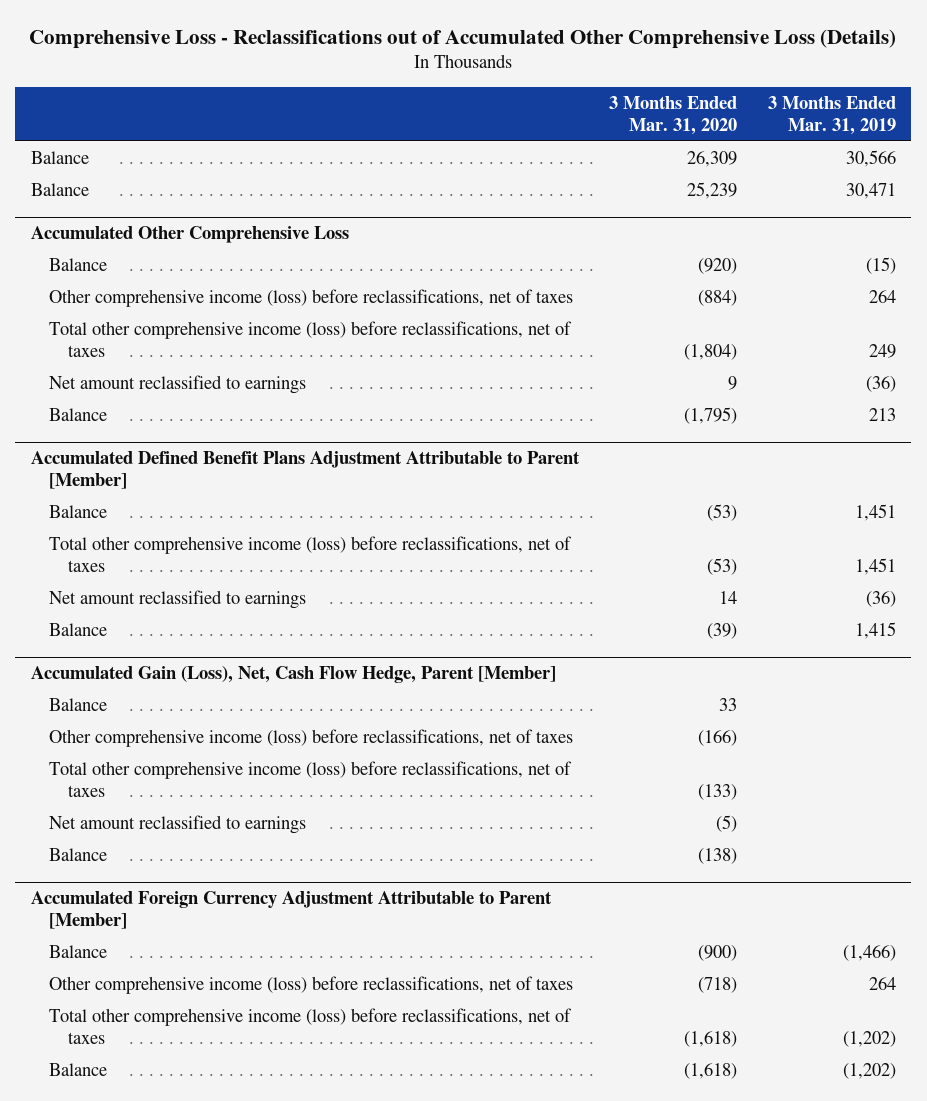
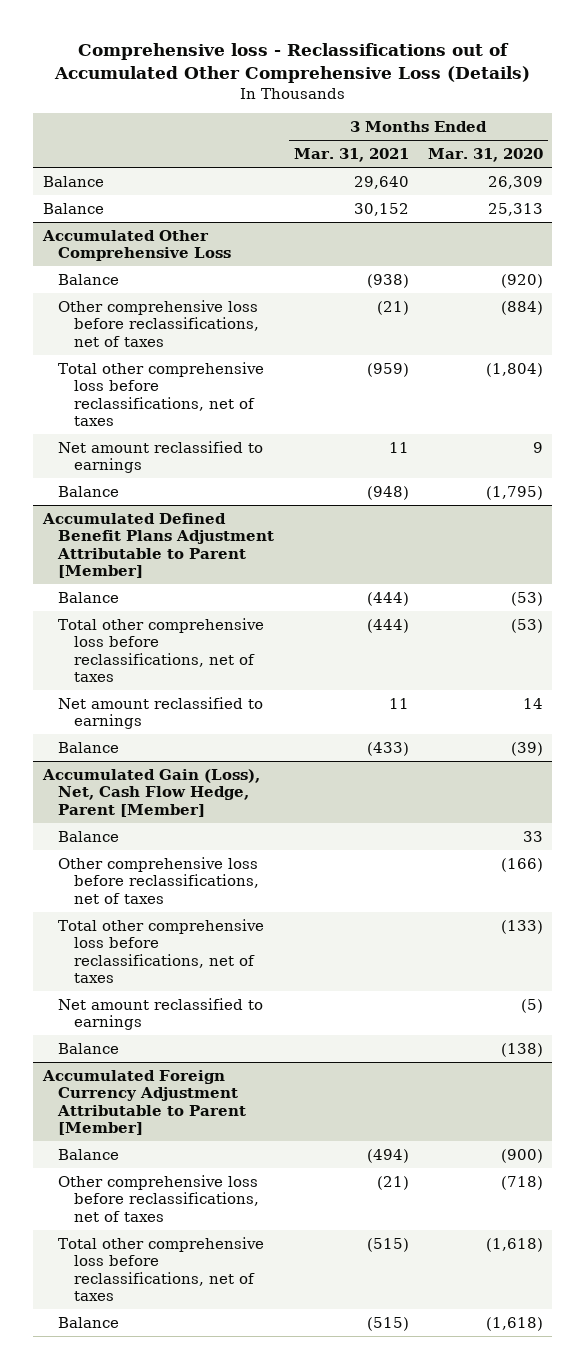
[29,28,897,49] Comprehensive Loss - Reclassifications out of Accumulated Other Comprehensive Loss (Details) -> [53,42,530,83] Comprehensive loss - Reclassifications out of Accumulated Other Comprehensive Loss (Details)
[767,95,896,135] 3 Months Ended Mar. 31, 2019 -> none
none -> [293,148,409,163] Mar. 31, 2021
[687,181,738,199] 25,239 -> [487,202,543,216] 25,313
[49,288,574,307] Other comprehensive income (loss) before reclassifications, net of taxes -> [58,299,260,347] Other comprehensive loss before reclassifications, net of taxes
[49,320,573,358] Total other comprehensive income (loss) before reclassifications, net of taxes -> [58,361,265,427] Total other comprehensive loss before reclassifications, net of taxes
[49,535,573,573] Total other comprehensive income (loss) before reclassifications, net of taxes -> [58,617,265,683] Total other comprehensive loss before reclassifications, net of taxes
[49,728,574,747] Other comprehensive income (loss) before reclassifications, net of taxes -> [58,856,260,904] Other comprehensive loss before reclassifications, net of taxes
[49,760,573,798] Total other comprehensive income (loss) before reclassifications, net of taxes -> [58,918,265,984] Total other comprehensive loss before reclassifications, net of taxes
[49,975,574,994] Other comprehensive income (loss) before reclassifications, net of taxes -> [58,1174,260,1222] Other comprehensive loss before reclassifications, net of taxes
[49,1007,573,1045] Total other comprehensive income (loss) before reclassifications, net of taxes -> [58,1236,265,1302] Total other comprehensive loss before reclassifications, net of taxes

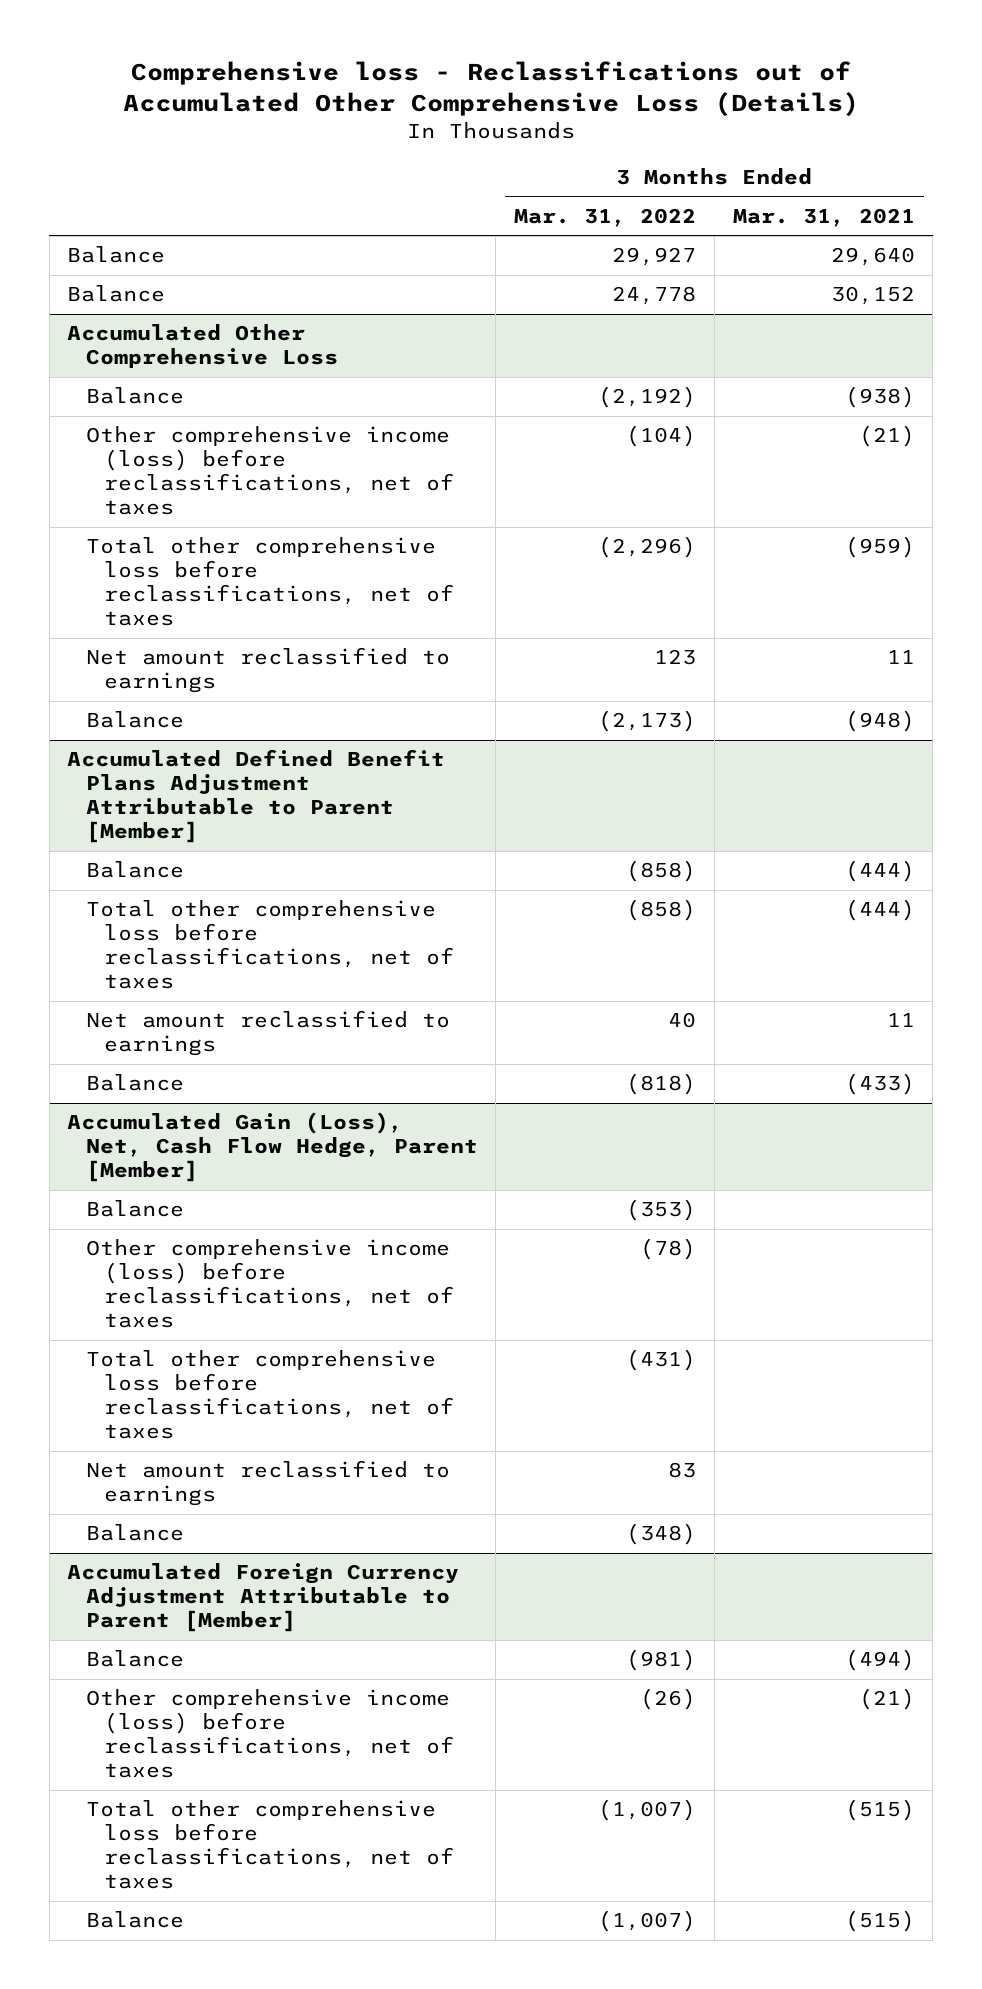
[427,148,543,163] Mar. 31, 2020 -> none
none -> [514,207,697,227] Mar. 31, 2022
[58,299,260,347] Other comprehensive loss before reclassifications, net of taxes -> [85,426,454,516] Other comprehensive income (loss) before reclassifications, net of taxes
[58,856,260,904] Other comprehensive loss before reclassifications, net of taxes -> [85,1239,454,1329] Other comprehensive income (loss) before reclassifications, net of taxes
[58,1174,260,1222] Other comprehensive loss before reclassifications, net of taxes -> [85,1689,454,1779] Other comprehensive income (loss) before reclassifications, net of taxes

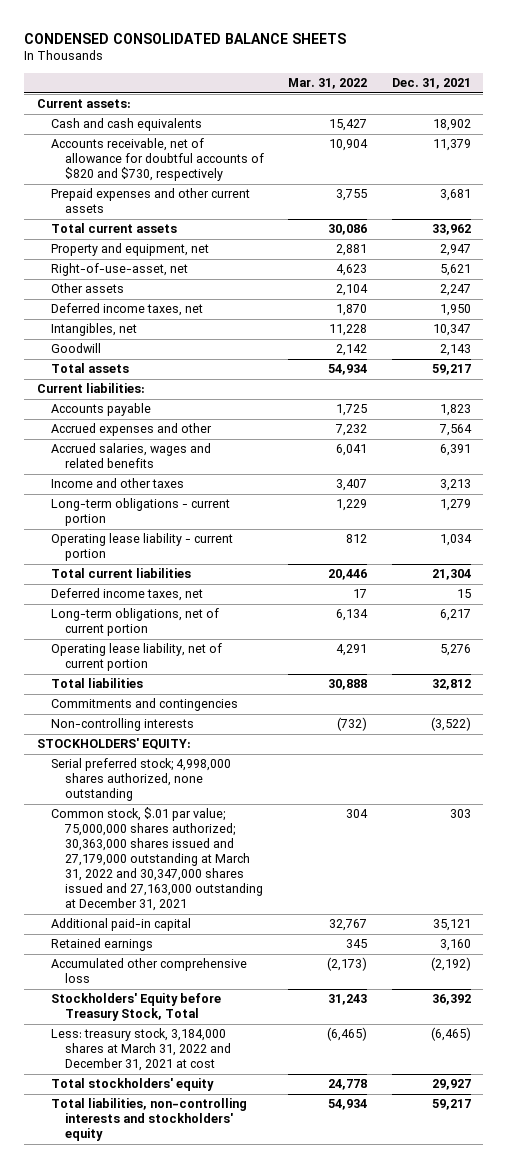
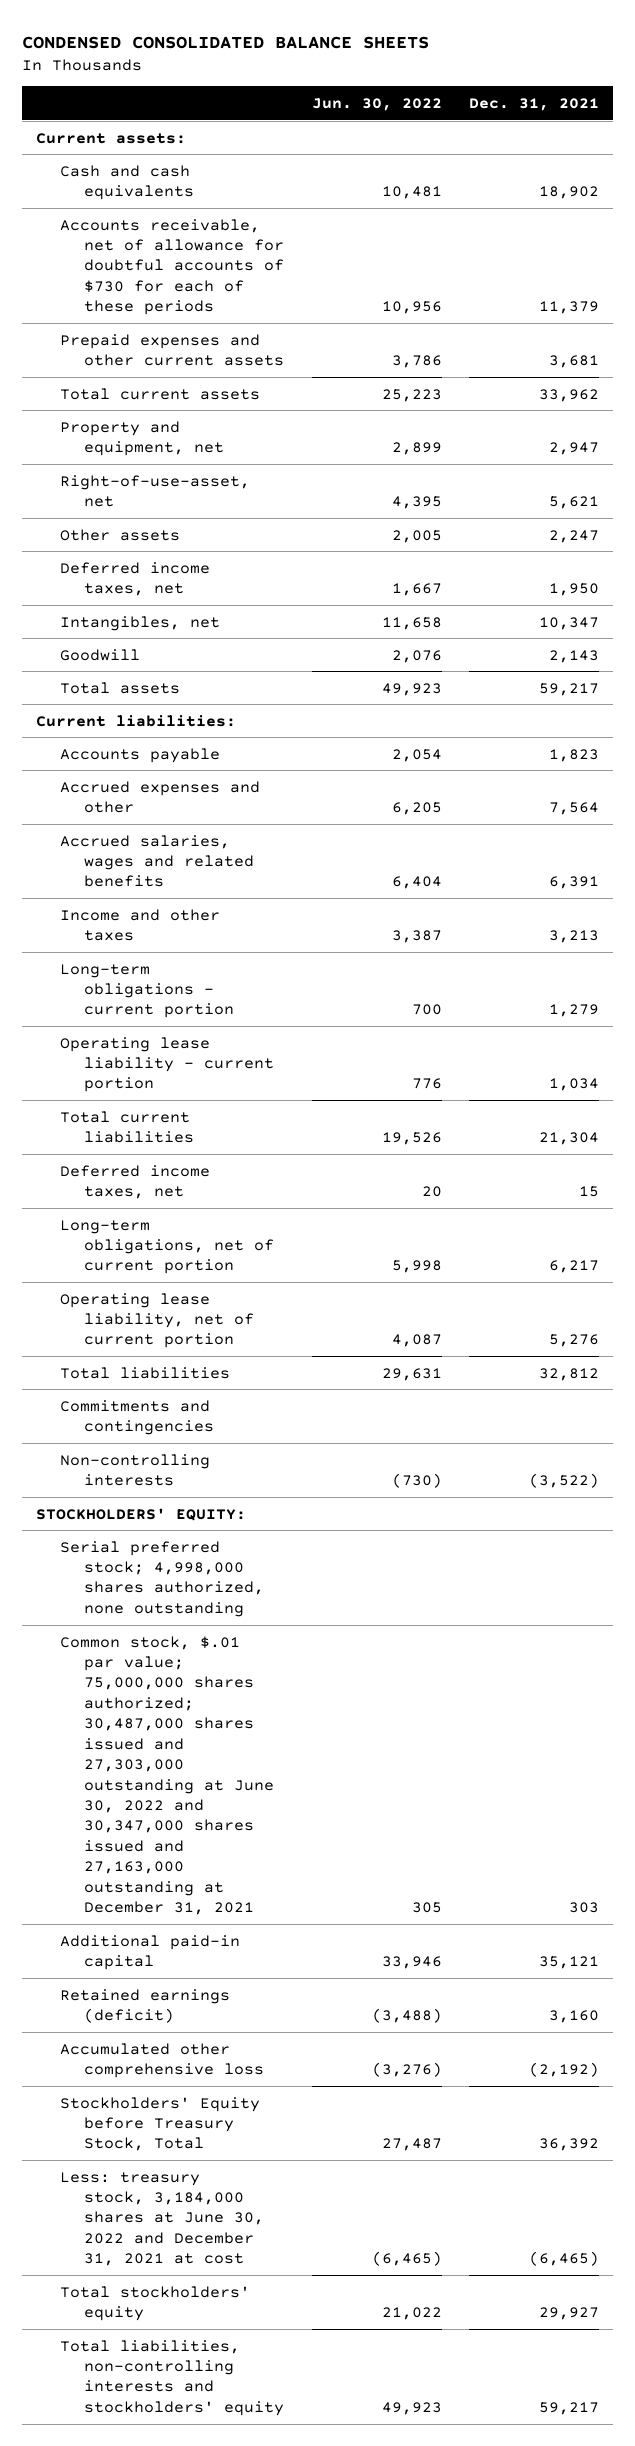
[288,77,368,89] Mar. 31, 2022 -> none
none -> [311,97,442,111] Jun. 30, 2022
[50,138,264,182] Accounts receivable, net of allowance for doubtful accounts of $820 and $730, respectively -> [59,218,284,316] Accounts receivable, net of allowance for doubtful accounts of $730 for each of these periods
[50,807,263,911] Common stock, $.01 par value; 75,000,000 shares authorized; 30,363,000 shares issued and 27,179,000 outstanding at March 31, 2022 and 30,347,000 shares issued and 27,163,000 outstanding at December 31, 2021 -> [59,1635,274,1916] Common stock, $.01 par value; 75,000,000 shares authorized; 30,487,000 shares issued and 27,303,000 outstanding at June 30, 2022 and 30,347,000 shares issued and 27,163,000 outstanding at December 31, 2021
[50,938,153,952] Retained earnings -> [59,1988,230,2023] Retained earnings (deficit)
[50,1028,231,1072] Less: treasury stock, 3,184,000 shares at March 31, 2022 and December 31, 2021 at cost -> [59,2171,264,2267] Less: treasury stock, 3,184,000 shares at June 30, 2022 and December 31, 2021 at cost

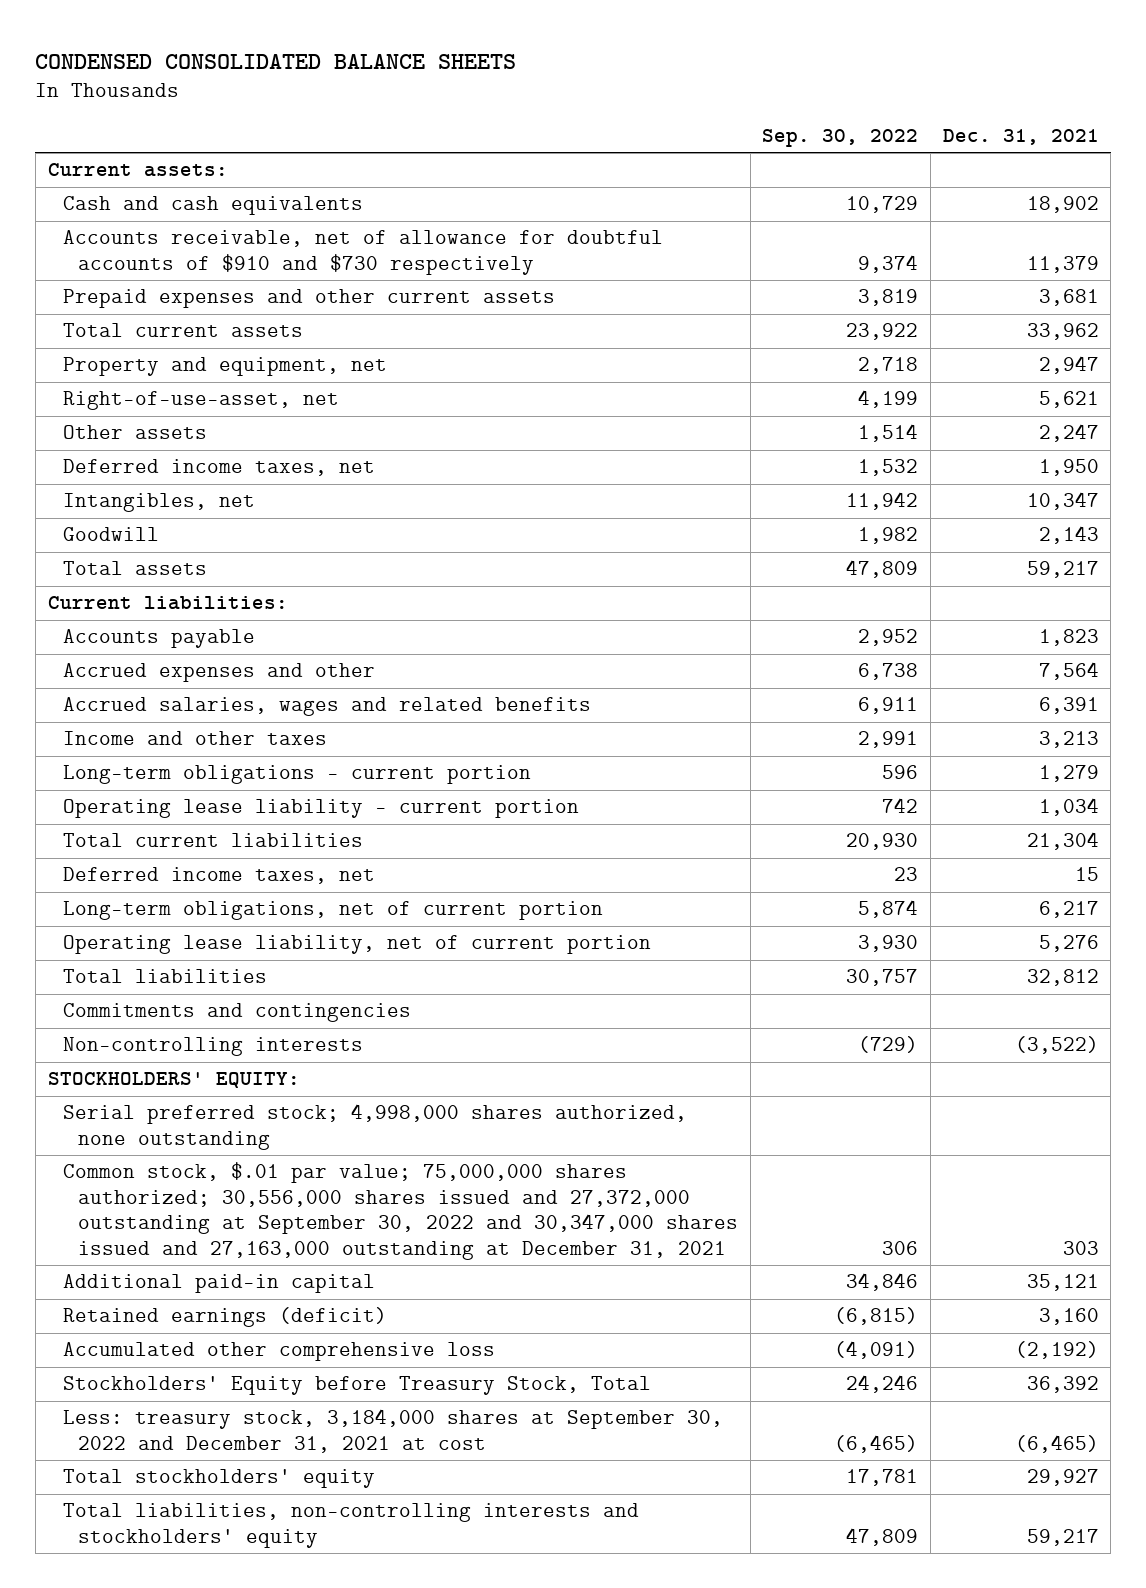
[311,97,442,111] Jun. 30, 2022 -> none
none -> [762,129,919,148] Sep. 30, 2022
[59,218,284,316] Accounts receivable, net of allowance for doubtful accounts of $730 for each of these periods -> [62,230,663,275] Accounts receivable, net of allowance for doubtful accounts of $910 and $730 respectively
[59,1635,274,1916] Common stock, $.01 par value; 75,000,000 shares authorized; 30,487,000 shares issued and 27,303,000 outstanding at June 30, 2022 and 30,347,000 shares issued and 27,163,000 outstanding at December 31, 2021 -> [62,1162,739,1260] Common stock, $.01 par value; 75,000,000 shares authorized; 30,556,000 shares issued and 27,372,000 outstanding at September 30, 2022 and 30,347,000 shares issued and 27,163,000 outstanding at December 31, 2021
[59,2171,264,2267] Less: treasury stock, 3,184,000 shares at June 30, 2022 and December 31, 2021 at cost -> [62,1409,723,1453] Less: treasury stock, 3,184,000 shares at September 30, 2022 and December 31, 2021 at cost

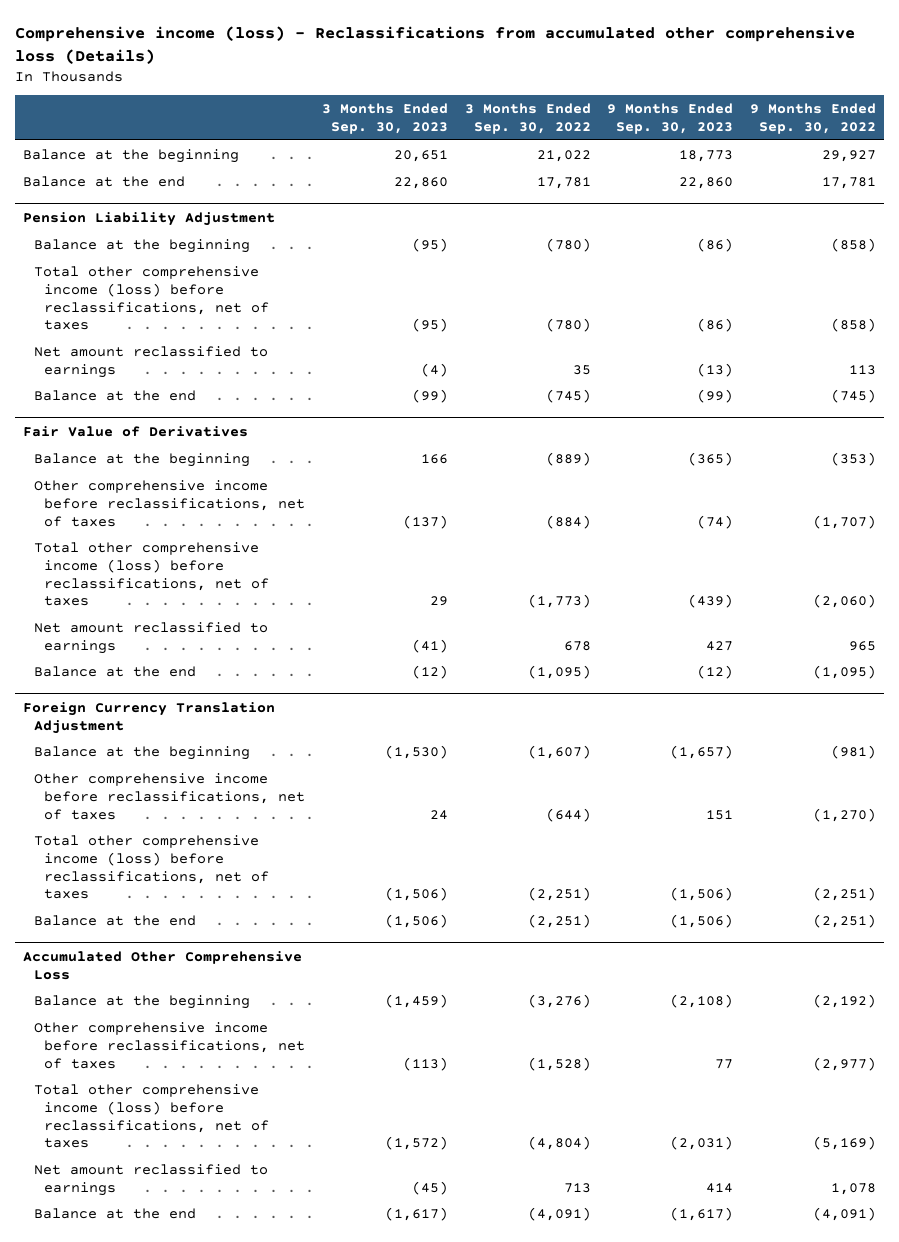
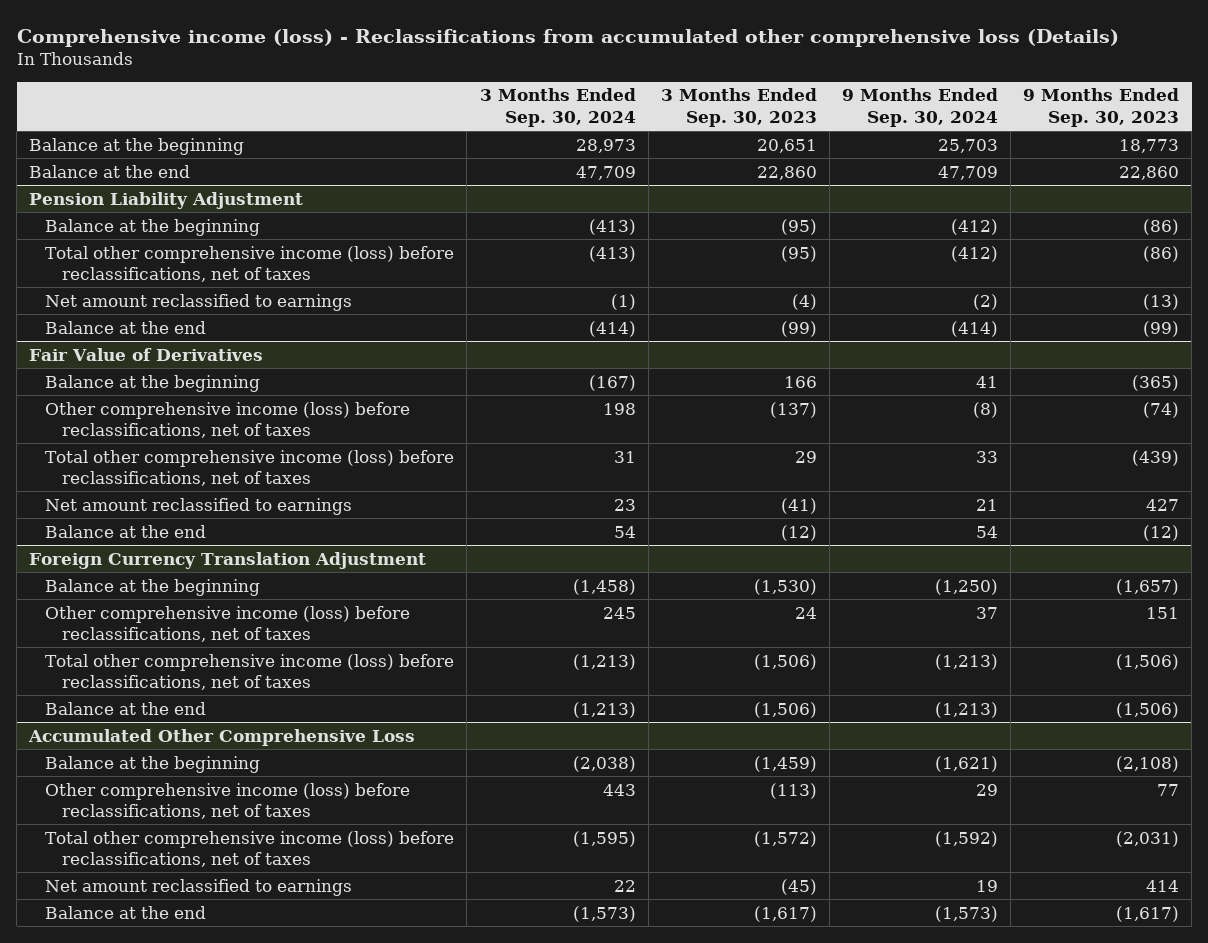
[464,103,591,135] 3 Months Ended Sep. 30, 2022 -> none
[749,103,876,135] 9 Months Ended Sep. 30, 2022 -> none
none -> [479,88,636,127] 3 Months Ended Sep. 30, 2024
none -> [841,88,998,127] 9 Months Ended Sep. 30, 2024
[33,479,306,527] Other comprehensive income before reclassifications, net of taxes -> [45,401,411,438] Other comprehensive income (loss) before reclassifications, net of taxes
[33,772,306,820] Other comprehensive income before reclassifications, net of taxes -> [45,605,411,642] Other comprehensive income (loss) before reclassifications, net of taxes
[33,1021,306,1069] Other comprehensive income before reclassifications, net of taxes -> [45,782,411,819] Other comprehensive income (loss) before reclassifications, net of taxes

